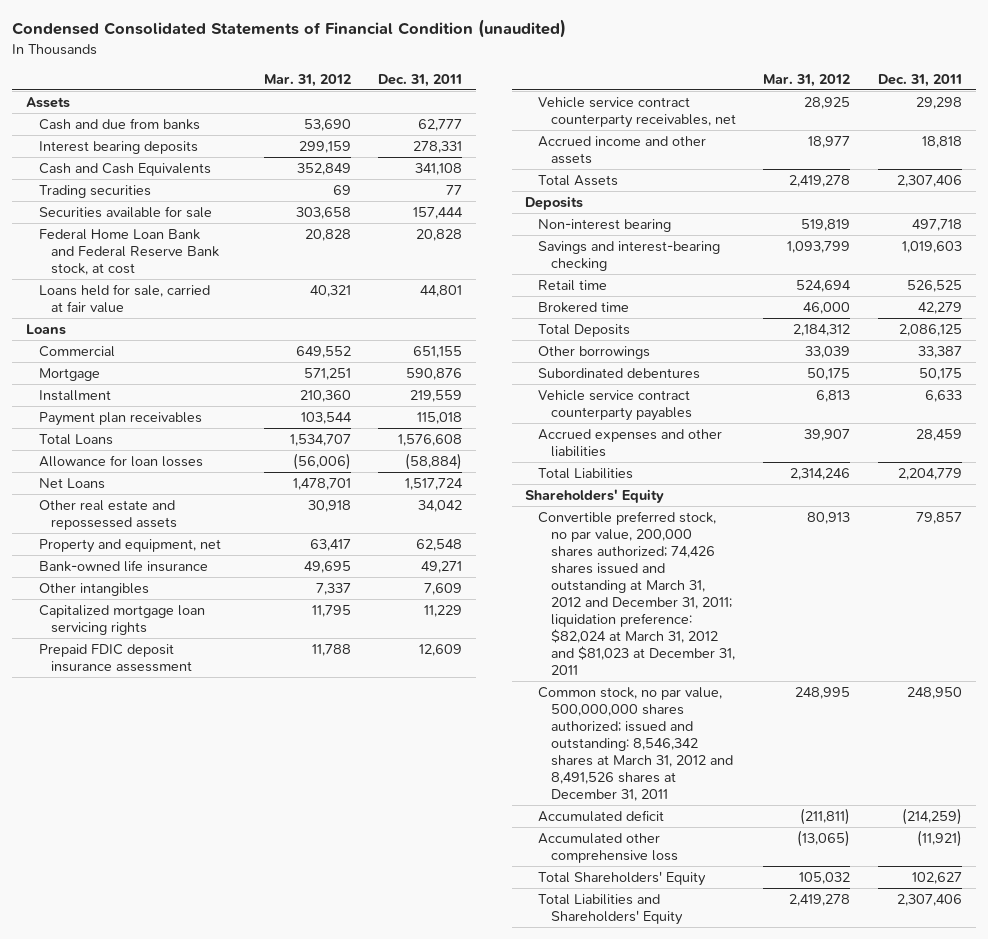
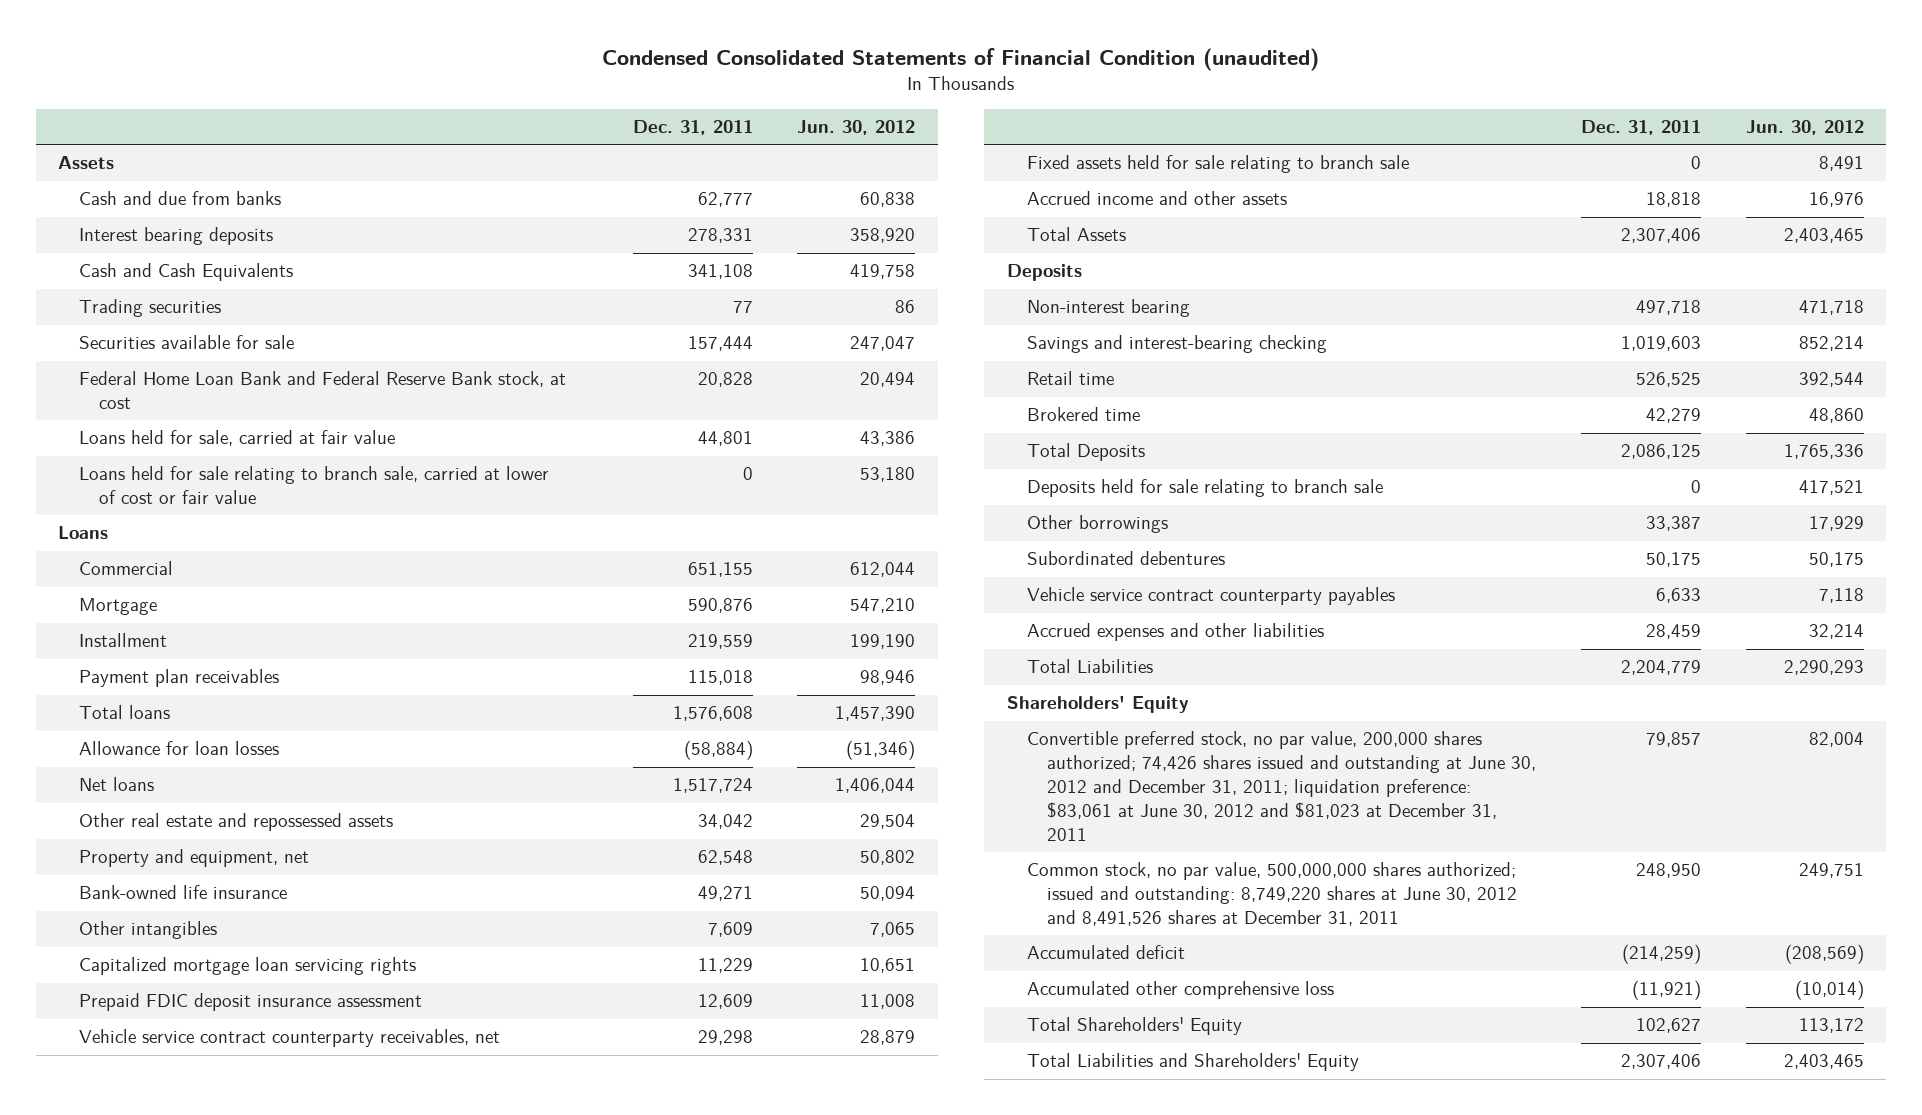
[263,73,351,87] Mar. 31, 2012 -> none
none -> [797,120,916,136] Jun. 30, 2012
none -> [78,466,549,505] Loans held for sale relating to branch sale, carried at lower of cost or fair value
[38,433,113,445] Total Loans -> [78,705,170,720] Total loans
[38,477,105,489] Net Loans -> [78,777,154,792] Net loans
none -> [1027,155,1410,174] Fixed assets held for sale relating to branch sale
none -> [1027,479,1384,498] Deposits held for sale relating to branch sale
[538,510,736,676] Convertible preferred stock, no par value, 200,000 shares authorized; 74,426 shares issued and outstanding at March 31, 2012 and December 31, 2011; liquidation preference: $82,024 at March 31, 2012 and $81,023 at December 31, 2011 -> [1027,731,1537,841] Convertible preferred stock, no par value, 200,000 shares authorized; 74,426 shares issued and outstanding at June 30, 2012 and December 31, 2011; liquidation preference: $83,061 at June 30, 2012 and $81,023 at December 31, 2011
[538,686,734,801] Common stock, no par value, 500,000,000 shares authorized; issued and outstanding: 8,546,342 shares at March 31, 2012 and 8,491,526 shares at December 31, 2011 -> [1027,862,1518,926] Common stock, no par value, 500,000,000 shares authorized; issued and outstanding: 8,749,220 shares at June 30, 2012 and 8,491,526 shares at December 31, 2011

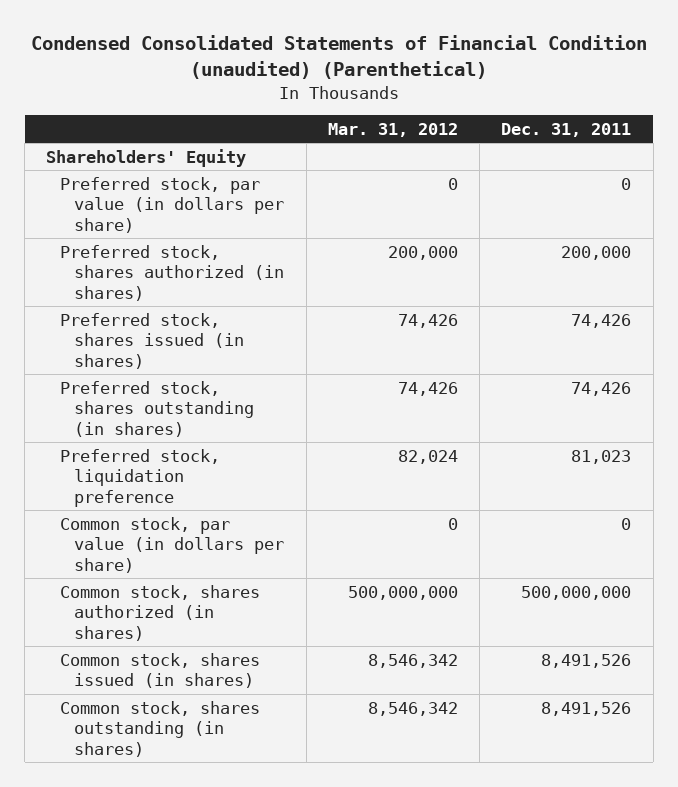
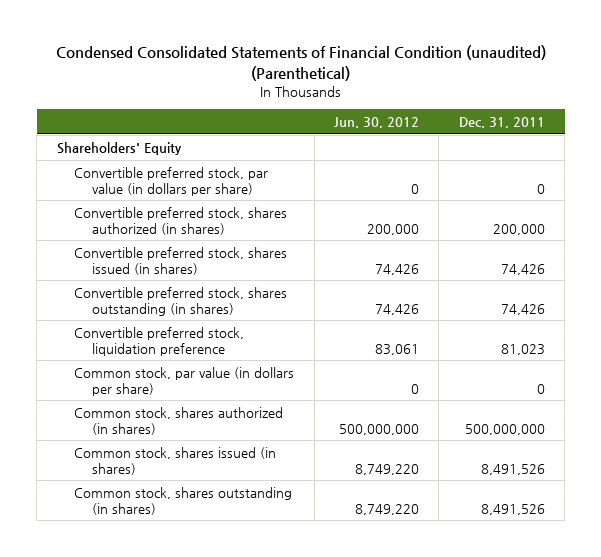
[327,122,458,137] Mar. 31, 2012 -> none
none -> [333,117,419,129] Jun. 30, 2012
[60,176,285,233] Preferred stock, par value (in dollars per share) -> [74,167,269,196] Convertible preferred stock, par value (in dollars per share)
[60,244,285,301] Preferred stock, shares authorized (in shares) -> [74,207,288,235] Convertible preferred stock, shares authorized (in shares)
[60,312,245,369] Preferred stock, shares issued (in shares) -> [74,247,288,275] Convertible preferred stock, shares issued (in shares)
[60,380,255,437] Preferred stock, shares outstanding (in shares) -> [74,287,288,316] Convertible preferred stock, shares outstanding (in shares)
[60,448,221,507] Preferred stock, liquidation preference -> [74,327,245,356] Convertible preferred stock, liquidation preference

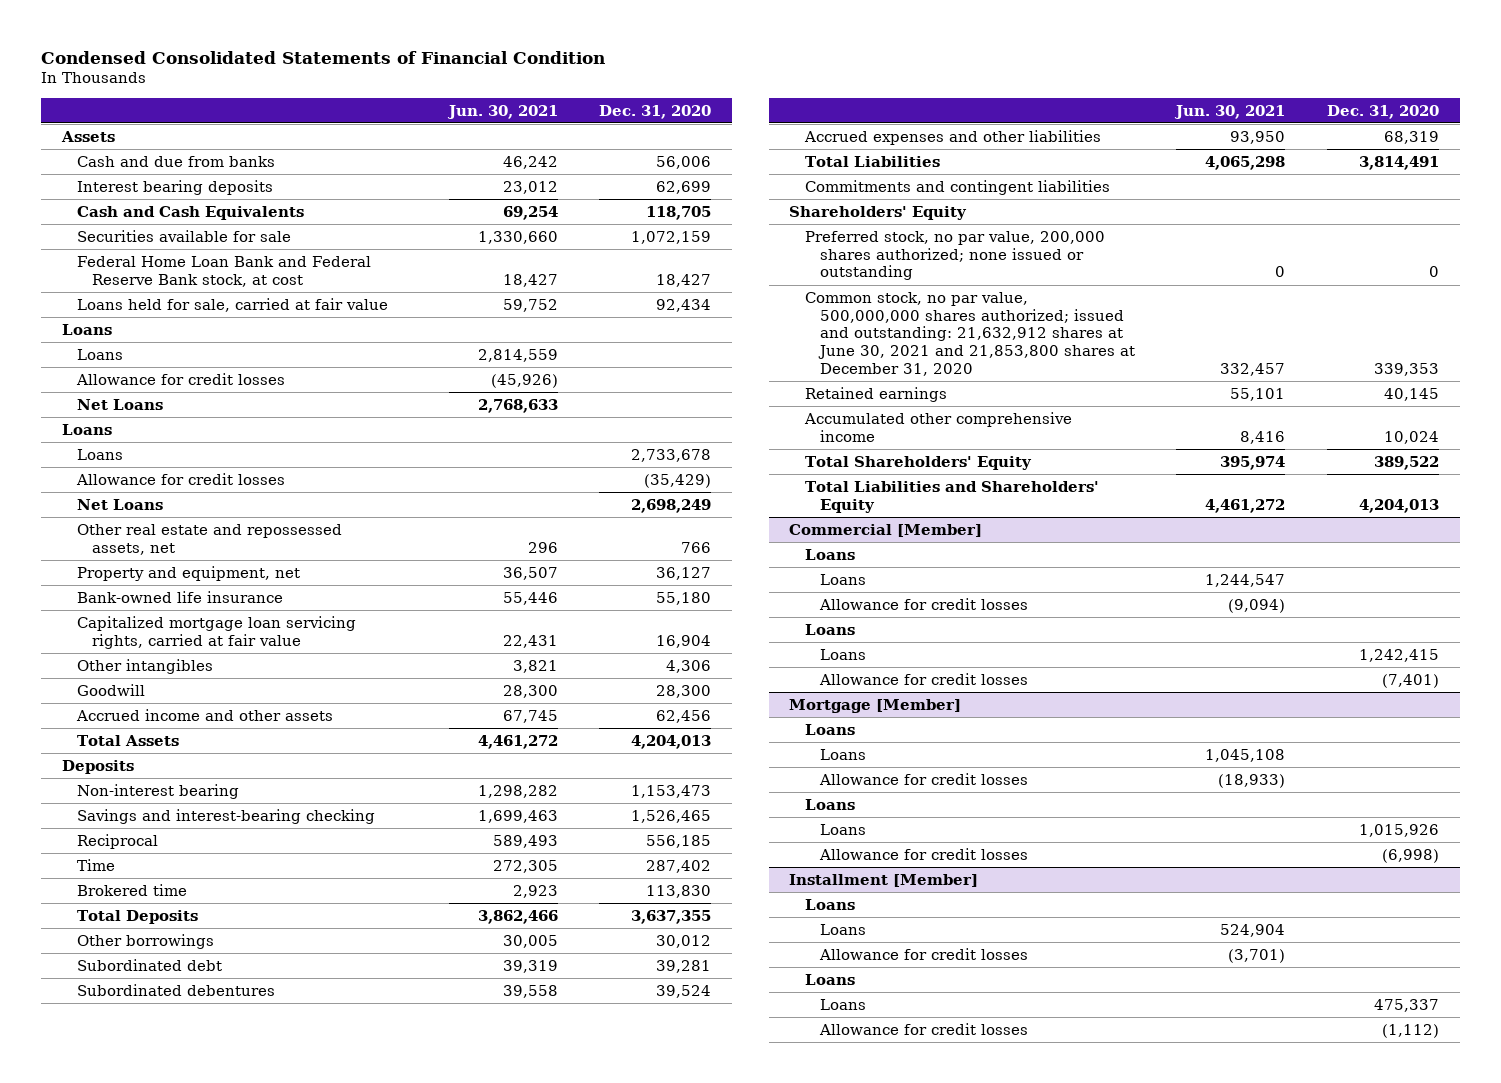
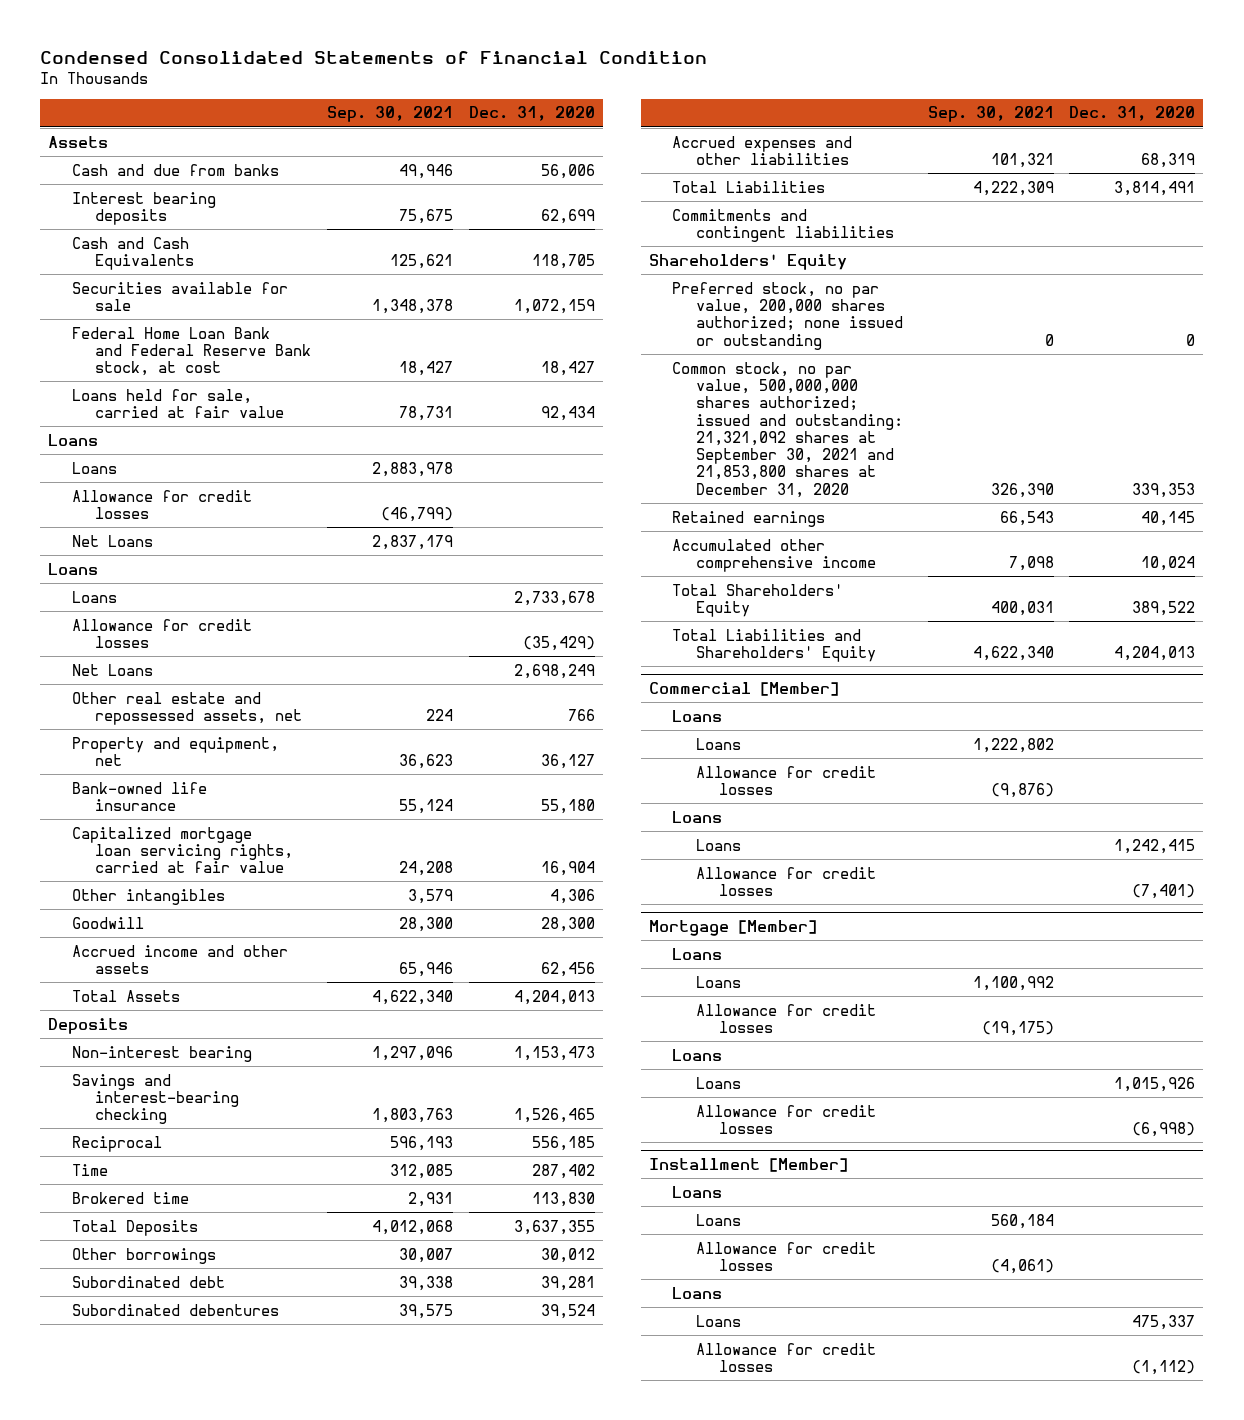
[446,104,558,119] Jun. 30, 2021 -> none
none -> [327,106,454,123] Sep. 30, 2021
[804,291,1135,376] Common stock, no par value, 500,000,000 shares authorized; issued and outstanding: 21,632,912 shares at June 30, 2021 and 21,853,800 shares at December 31, 2020 -> [672,361,903,498] Common stock, no par value, 500,000,000 shares authorized; issued and outstanding: 21,321,092 shares at September 30, 2021 and 21,853,800 shares at December 31, 2020

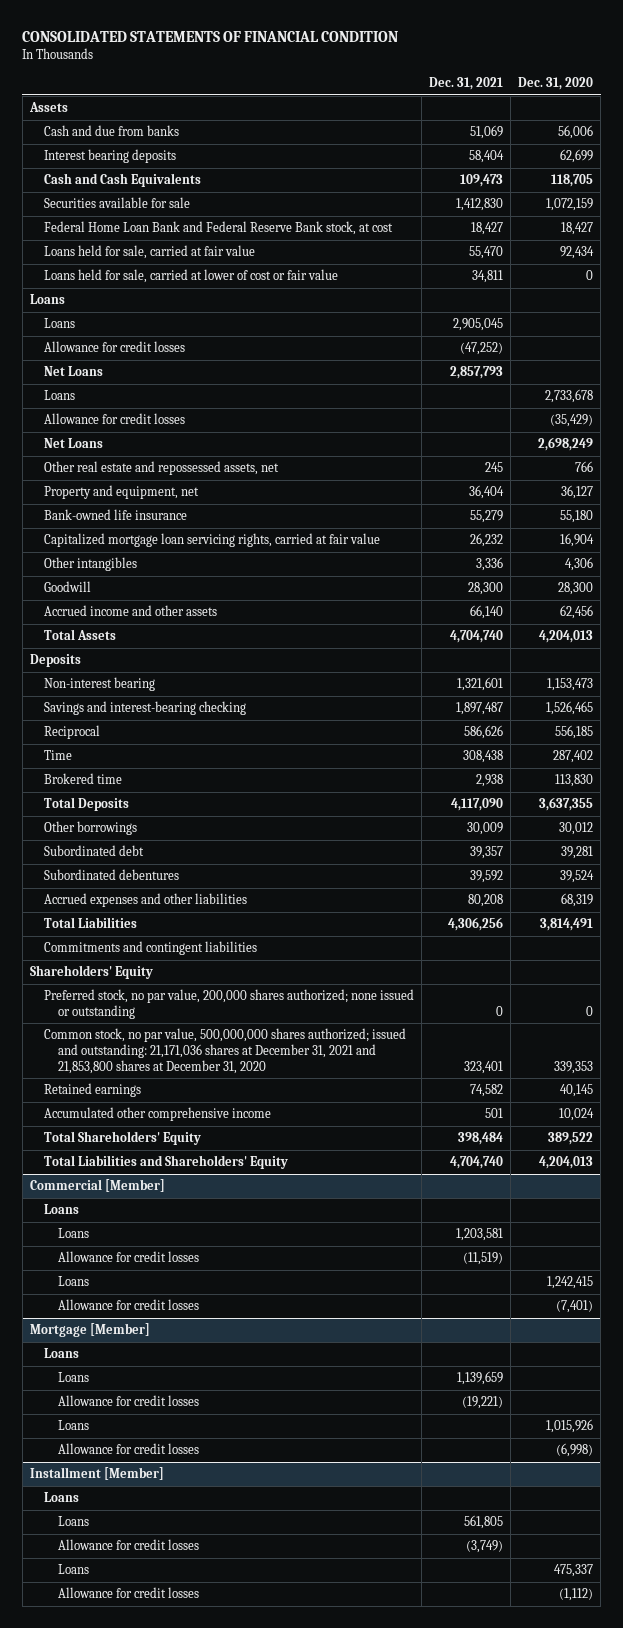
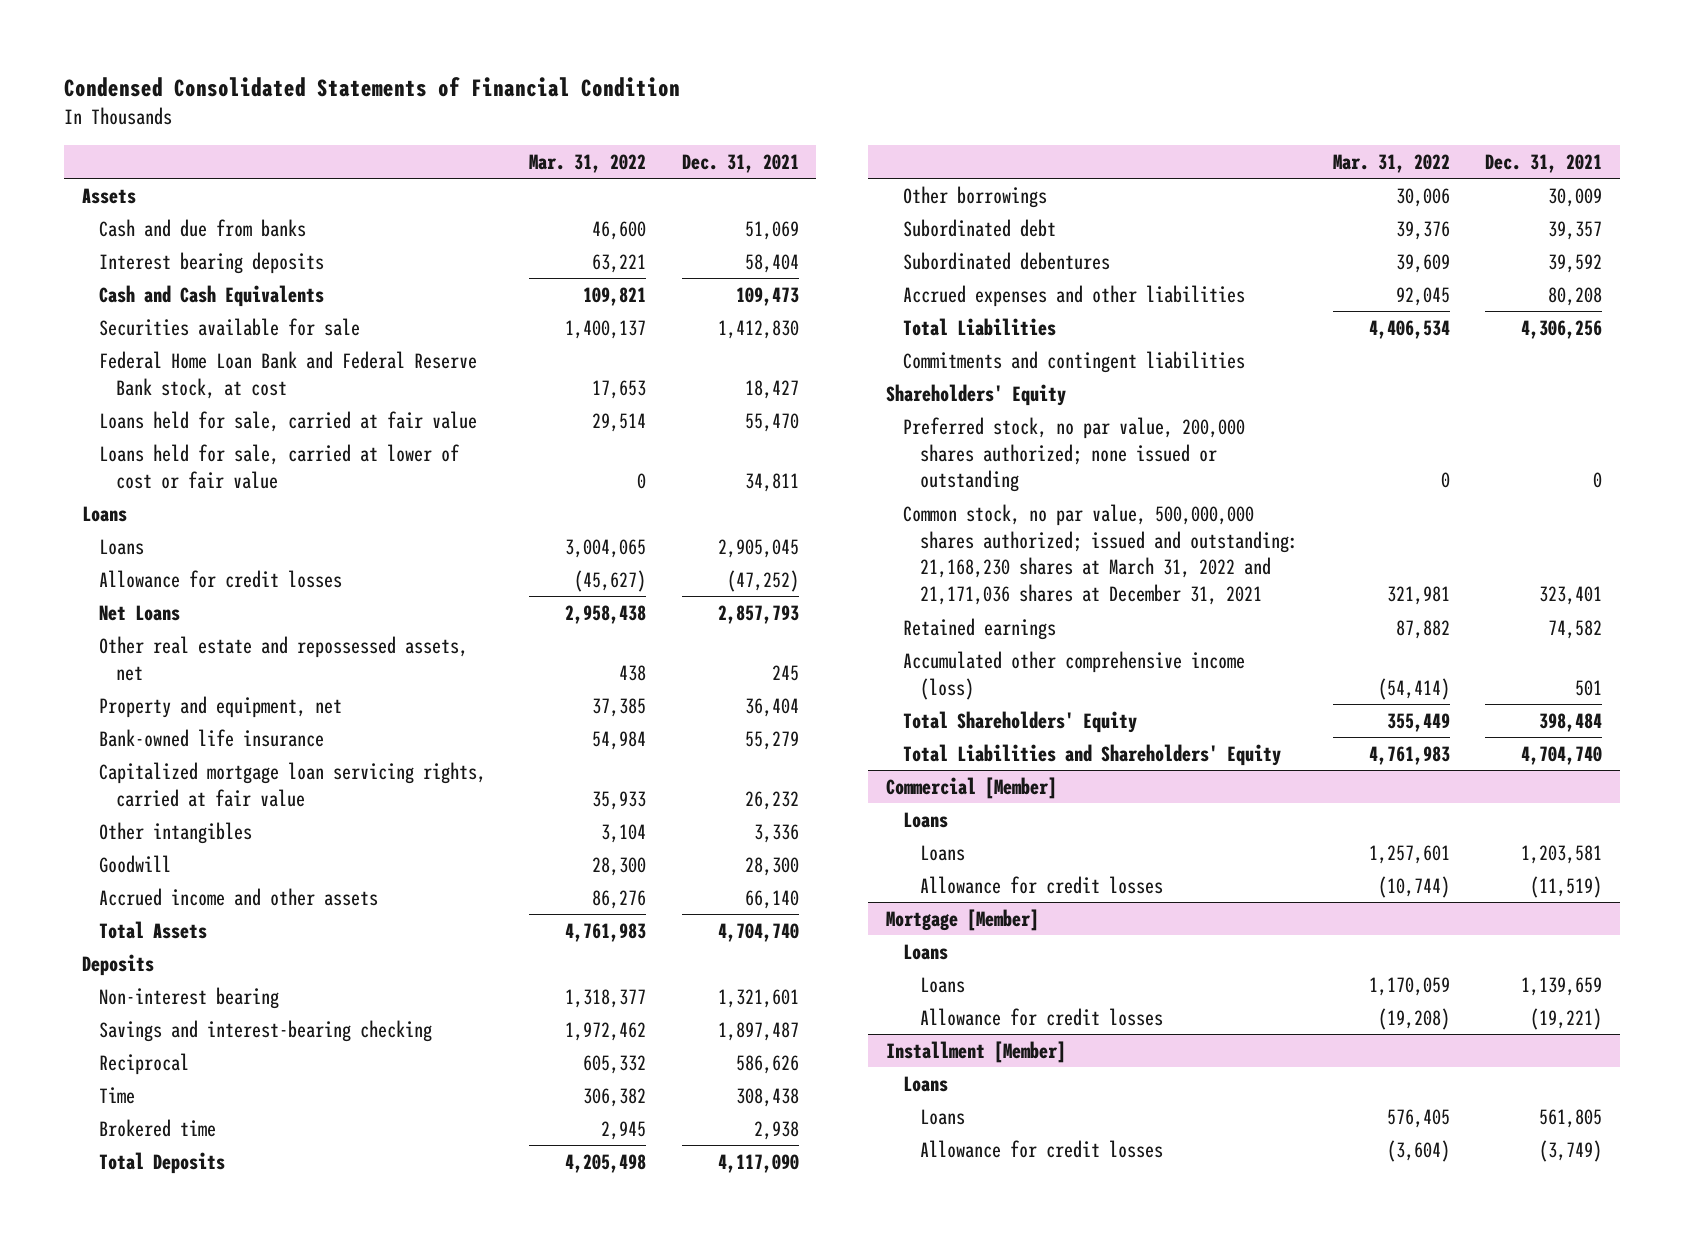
[22,30,399,42] CONSOLIDATED STATEMENTS OF FINANCIAL CONDITION -> [64,77,681,98] Condensed Consolidated Statements of Financial Condition
[518,77,594,91] Dec. 31, 2020 -> none
none -> [529,153,647,173] Mar. 31, 2022
[44,389,76,400] Loans -> none
[44,412,186,424] Allowance for credit losses -> none
[44,437,104,448] Net Loans -> none
[44,1027,407,1074] Common stock, no par value, 500,000,000 shares authorized; issued and outstanding: 21,171,036 shares at December 31, 2021 and 21,853,800 shares at December 31, 2020 -> [902,503,1298,606] Common stock, no par value, 500,000,000 shares authorized; issued and outstanding: 21,168,230 shares at March 31, 2022 and 21,171,036 shares at December 31, 2021
[44,1106,272,1121] Accumulated other comprehensive income -> [902,650,1245,700] Accumulated other comprehensive income (loss)
[58,1275,90,1286] Loans -> none
[58,1298,200,1310] Allowance for credit losses -> none
[58,1419,90,1430] Loans -> none
[58,1442,200,1454] Allowance for credit losses -> none
[58,1563,90,1574] Loans -> none
[58,1586,200,1598] Allowance for credit losses -> none

